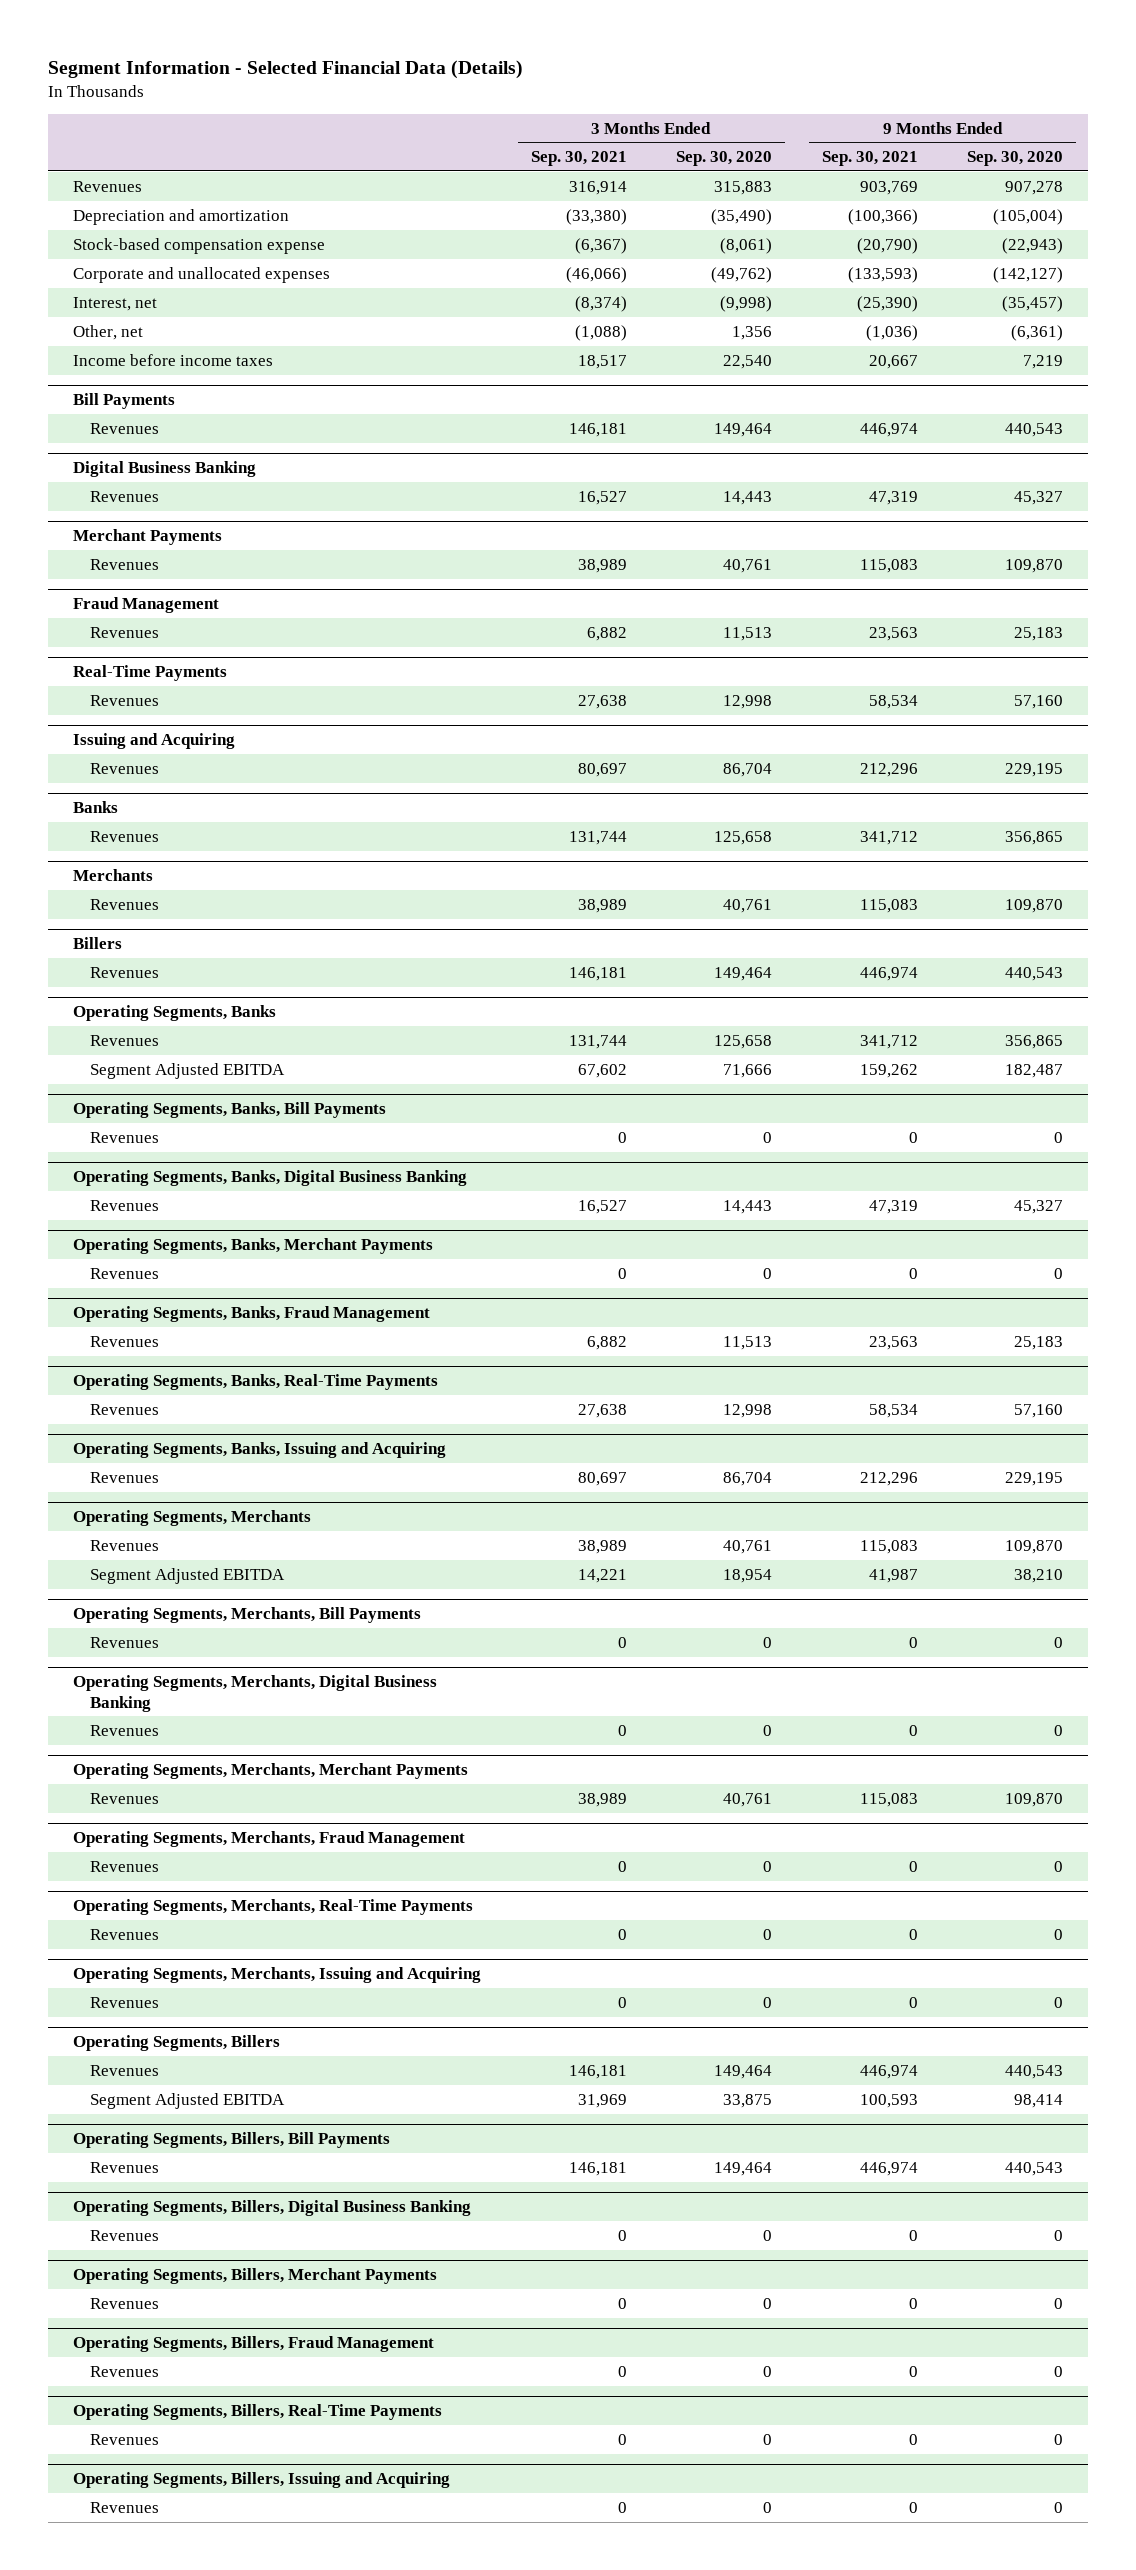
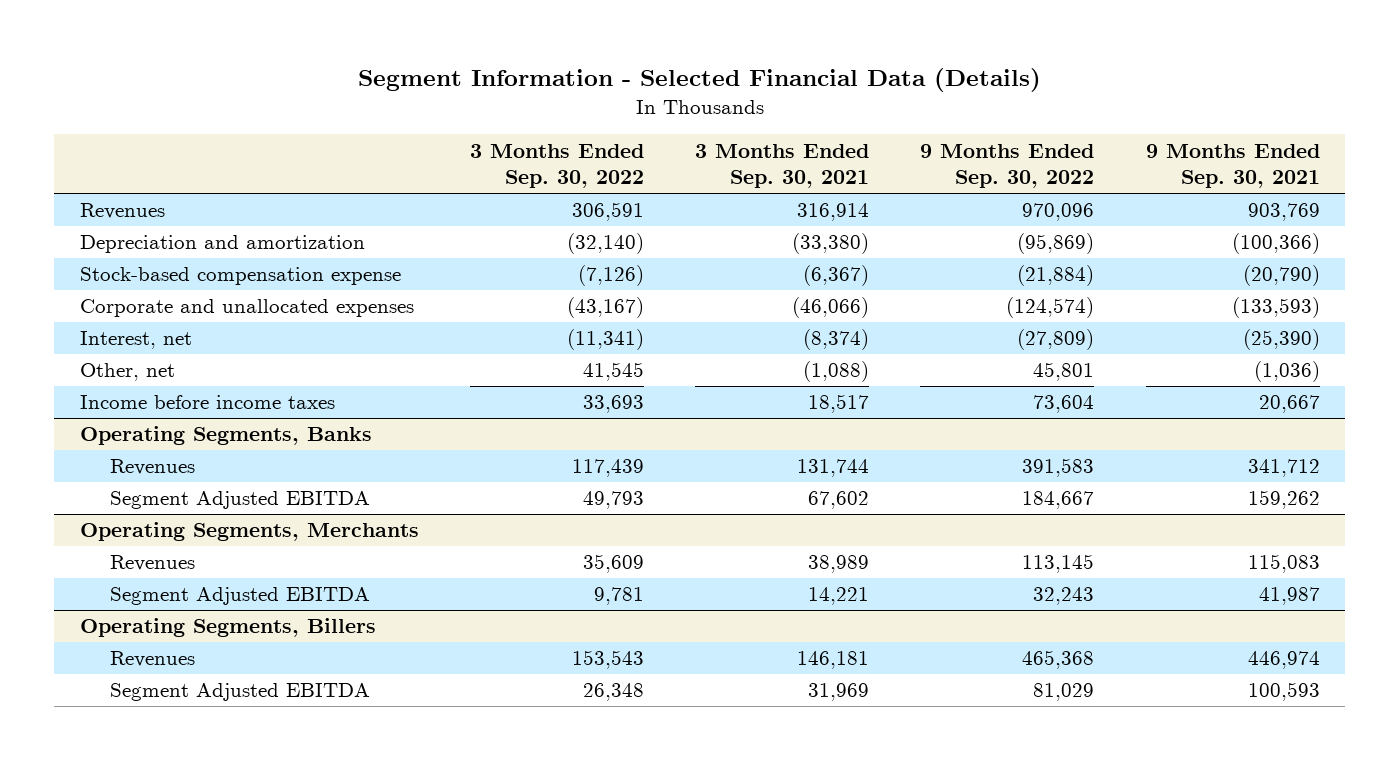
[676,151,773,167] Sep. 30, 2020 -> none
[967,151,1064,167] Sep. 30, 2020 -> none
none -> [469,143,644,189] 3 Months Ended Sep. 30, 2022
none -> [920,143,1095,189] 9 Months Ended Sep. 30, 2022
[73,393,176,410] Bill Payments -> none
[89,422,159,434] Revenues -> none
[73,461,257,478] Digital Business Banking -> none
[89,490,159,502] Revenues -> none
[73,529,223,546] Merchant Payments -> none
[89,558,159,570] Revenues -> none
[73,597,220,614] Fraud Management -> none
[89,626,159,638] Revenues -> none
[73,665,228,682] Real-Time Payments -> none
[89,694,159,706] Revenues -> none
[73,733,236,750] Issuing and Acquiring -> none
[89,762,159,774] Revenues -> none
[73,801,119,814] Banks -> none
[89,830,159,842] Revenues -> none
[73,869,154,882] Merchants -> none
[89,898,159,910] Revenues -> none
[73,937,123,950] Billers -> none
[89,966,159,978] Revenues -> none
[73,1102,387,1119] Operating Segments, Banks, Bill Payments -> none
[89,1131,159,1143] Revenues -> none
[73,1170,468,1187] Operating Segments, Banks, Digital Business Banking -> none
[89,1199,159,1211] Revenues -> none
[73,1238,434,1255] Operating Segments, Banks, Merchant Payments -> none
[89,1267,159,1279] Revenues -> none
[73,1306,431,1323] Operating Segments, Banks, Fraud Management -> none
[89,1335,159,1347] Revenues -> none
[73,1374,439,1391] Operating Segments, Banks, Real-Time Payments -> none
[89,1403,159,1415] Revenues -> none
[73,1442,447,1459] Operating Segments, Banks, Issuing and Acquiring -> none
[89,1471,159,1483] Revenues -> none
[73,1607,422,1624] Operating Segments, Merchants, Bill Payments -> none
[89,1636,159,1648] Revenues -> none
[73,1675,438,1712] Operating Segments, Merchants, Digital Business Banking -> none
[89,1724,159,1736] Revenues -> none
[73,1763,469,1780] Operating Segments, Merchants, Merchant Payments -> none
[89,1792,159,1804] Revenues -> none
[73,1831,466,1848] Operating Segments, Merchants, Fraud Management -> none
[89,1860,159,1872] Revenues -> none
[73,1899,474,1916] Operating Segments, Merchants, Real-Time Payments -> none
[89,1928,159,1940] Revenues -> none
[73,1967,482,1984] Operating Segments, Merchants, Issuing and Acquiring -> none
[89,1996,159,2008] Revenues -> none
[73,2132,391,2149] Operating Segments, Billers, Bill Payments -> none
[89,2161,159,2173] Revenues -> none
[73,2200,472,2217] Operating Segments, Billers, Digital Business Banking -> none
[89,2229,159,2241] Revenues -> none
[73,2268,438,2285] Operating Segments, Billers, Merchant Payments -> none
[89,2297,159,2309] Revenues -> none
[73,2336,435,2353] Operating Segments, Billers, Fraud Management -> none
[89,2365,159,2377] Revenues -> none
[73,2404,443,2421] Operating Segments, Billers, Real-Time Payments -> none
[89,2433,159,2445] Revenues -> none
[73,2472,451,2489] Operating Segments, Billers, Issuing and Acquiring -> none
[89,2501,159,2513] Revenues -> none

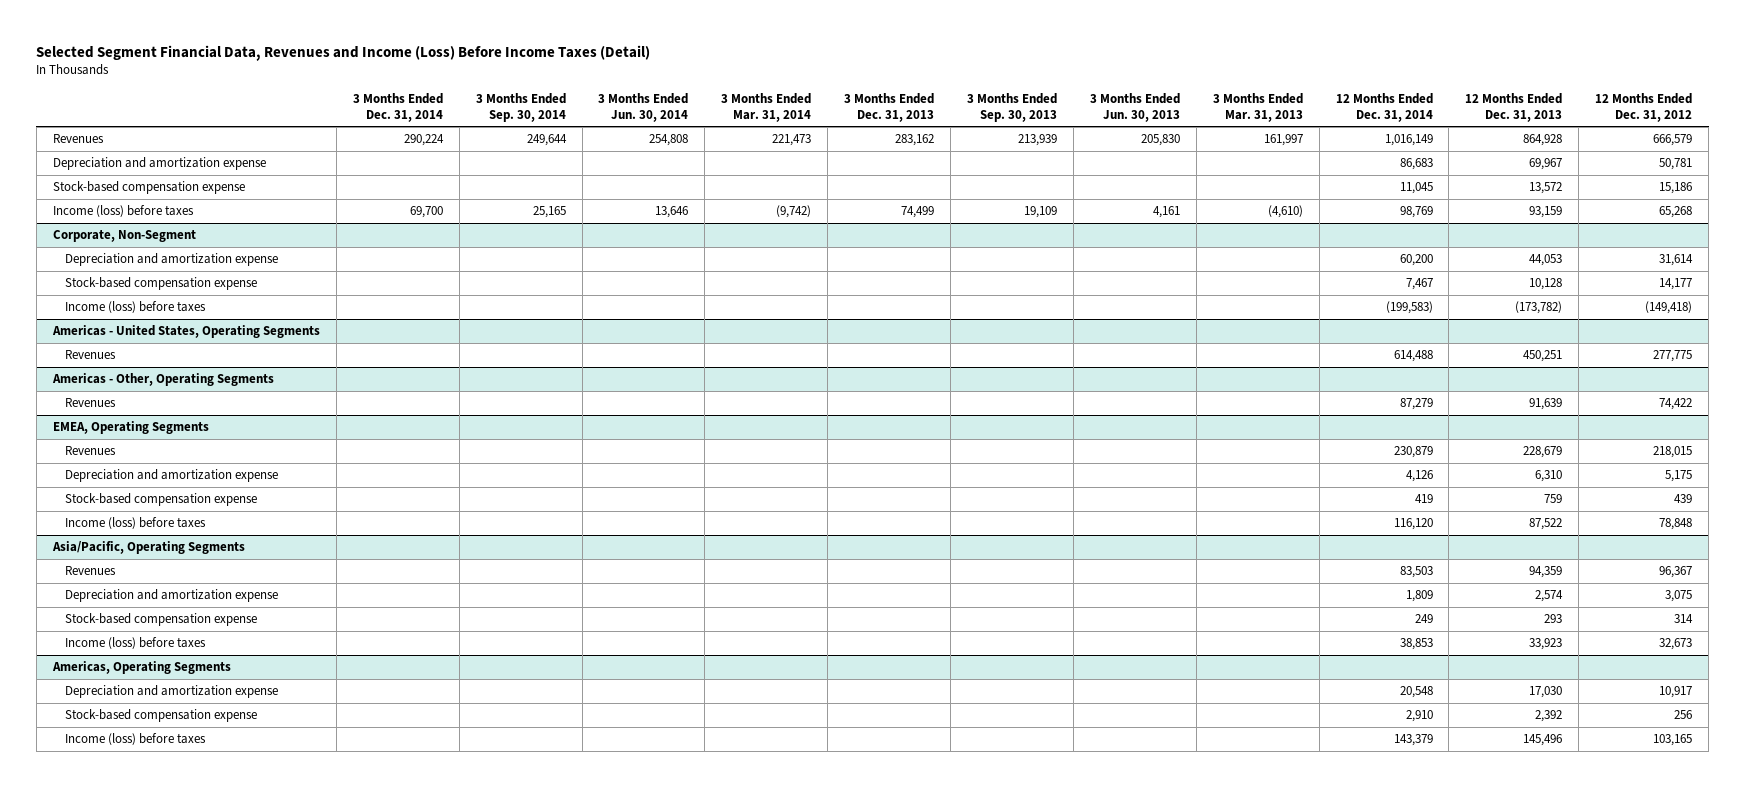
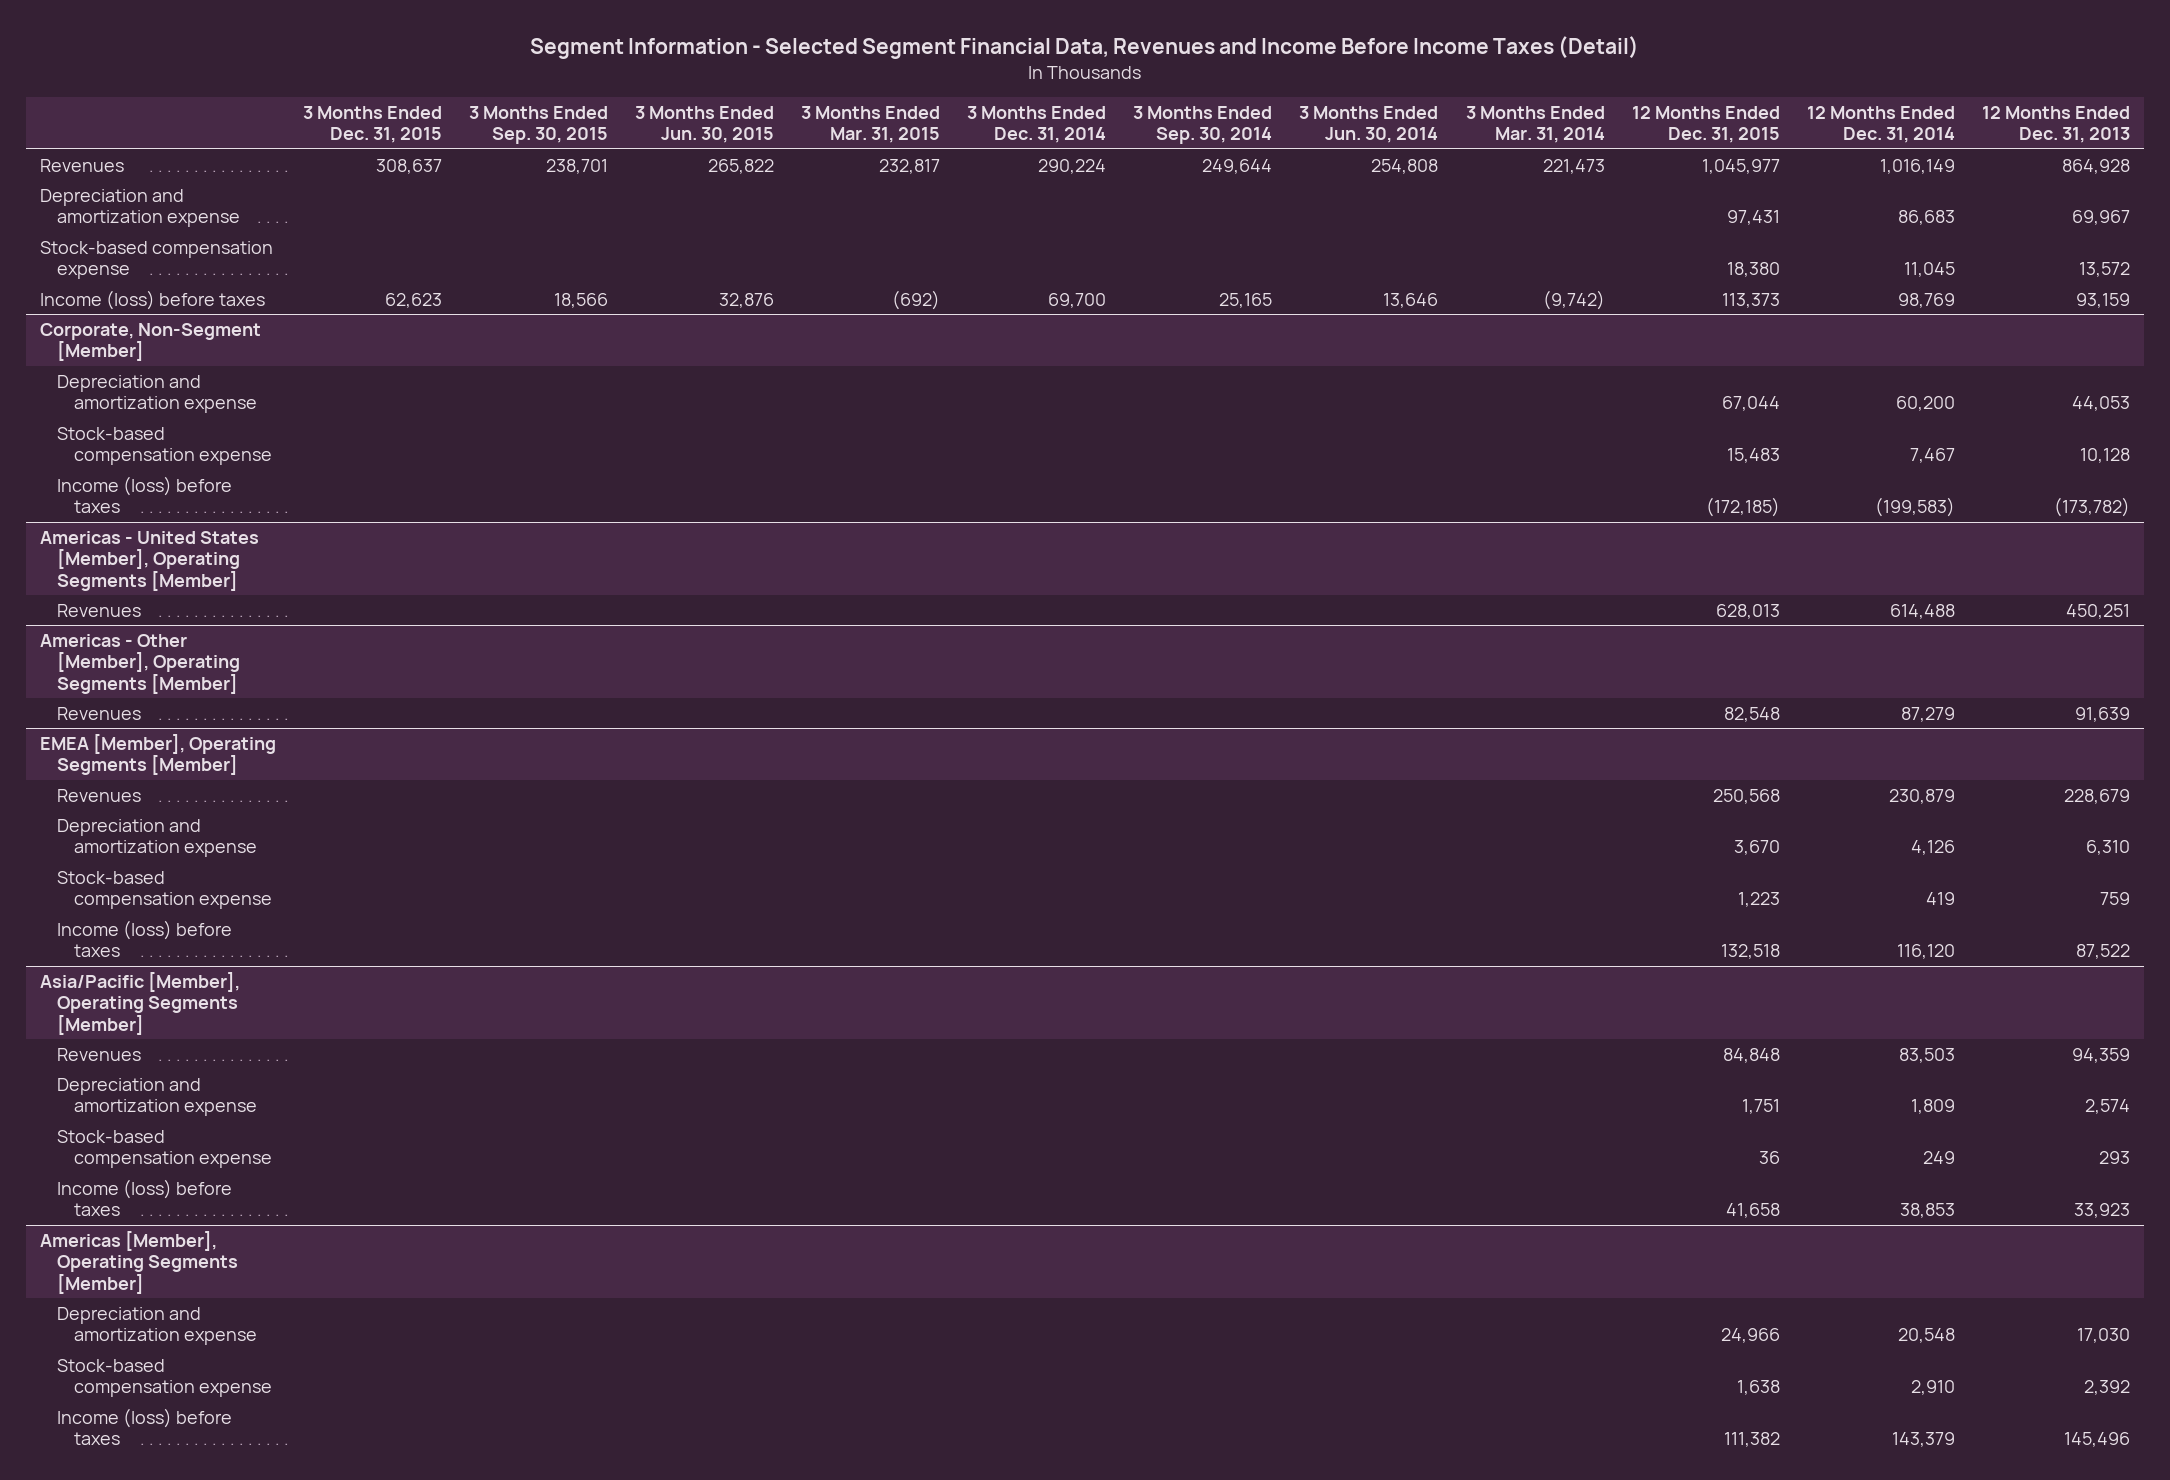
[36,44,651,61] Selected Segment Financial Data, Revenues and Income (Loss) Before Income Taxes (Detail) -> [529,36,1639,60] Segment Information - Selected Segment Financial Data, Revenues and Income Before Income Taxes (Detail)
[844,93,935,122] 3 Months Ended Dec. 31, 2013 -> none
[967,93,1058,122] 3 Months Ended Sep. 30, 2013 -> none
[1089,93,1180,122] 3 Months Ended Jun. 30, 2013 -> none
[1212,93,1303,122] 3 Months Ended Mar. 31, 2013 -> none
[1595,93,1693,122] 12 Months Ended Dec. 31, 2012 -> none
none -> [302,105,442,144] 3 Months Ended Dec. 31, 2015
none -> [468,105,608,145] 3 Months Ended Sep. 30, 2015
none -> [635,105,775,144] 3 Months Ended Jun. 30, 2015
none -> [801,105,941,144] 3 Months Ended Mar. 31, 2015
none -> [1631,105,1780,144] 12 Months Ended Dec. 31, 2015
[52,230,196,243] Corporate, Non-Segment -> [39,322,261,362] Corporate, Non-Segment [Member]
[51,325,320,339] Americas - United States, Operating Segments -> [39,530,259,591] Americas - United States [Member], Operating Segments [Member]
[51,373,274,387] Americas - Other, Operating Segments -> [39,633,240,694] Americas - Other [Member], Operating Segments [Member]
[52,421,209,435] EMEA, Operating Segments -> [39,733,276,776] EMEA [Member], Operating Segments [Member]
[51,541,245,555] Asia/Pacific, Operating Segments -> [39,971,240,1035] Asia/Pacific [Member], Operating Segments [Member]
[51,661,231,675] Americas, Operating Segments -> [39,1230,238,1294] Americas [Member], Operating Segments [Member]

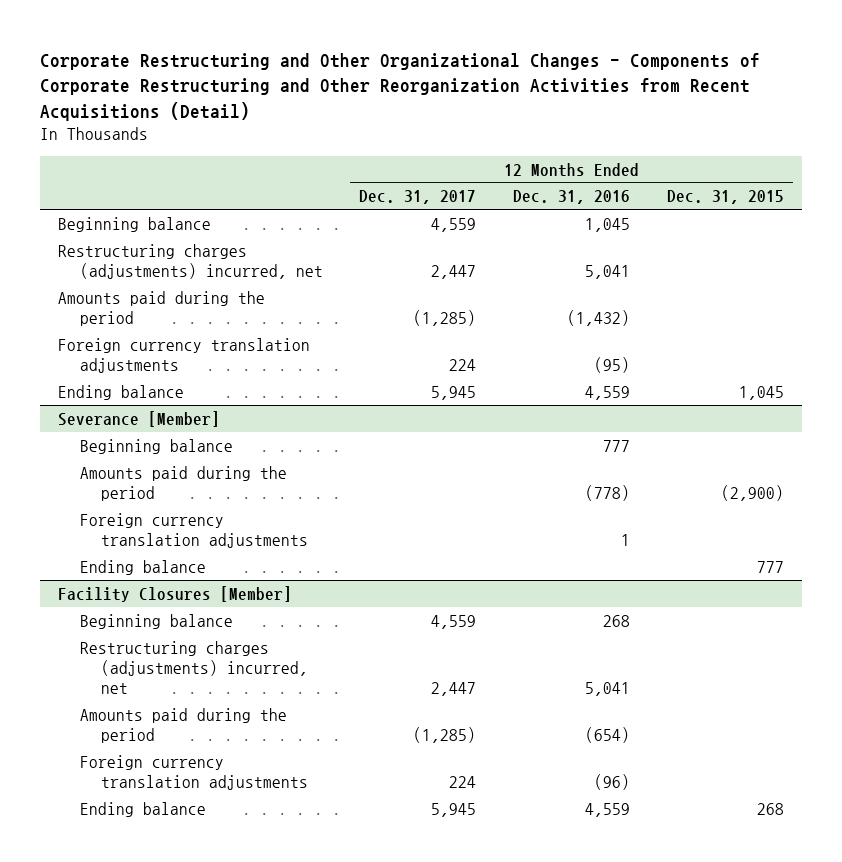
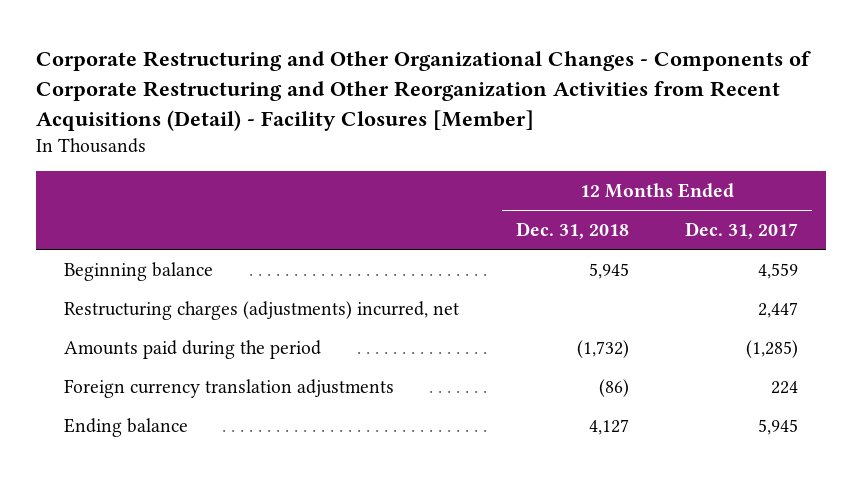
[39,52,760,122] Corporate Restructuring and Other Organizational Changes - Components of Corporate Restructuring and Other Reorganization Activities from Recent Acquisitions (Detail) -> [36,51,812,131] Corporate Restructuring and Other Organizational Changes - Components of Corporate Restructuring and Other Reorganization Activities from Recent Acquisitions (Detail) - Facility Closures [Member]
[513,190,631,205] Dec. 31, 2016 -> none
[666,190,784,205] Dec. 31, 2015 -> none
none -> [515,222,629,240] Dec. 31, 2018
[58,410,221,427] Severance [Member] -> none
[79,438,233,454] Beginning balance -> none
[79,465,287,501] Amounts paid during the period -> none
[79,512,309,548] Foreign currency translation adjustments -> none
[79,559,206,575] Ending balance -> none
[58,585,293,602] Facility Closures [Member] -> none
[79,613,233,629] Beginning balance -> none
[79,640,309,694] Restructuring charges (adjustments) incurred, net -> none
[79,707,287,743] Amounts paid during the period -> none
[79,754,309,790] Foreign currency translation adjustments -> none
[79,801,206,817] Ending balance -> none

